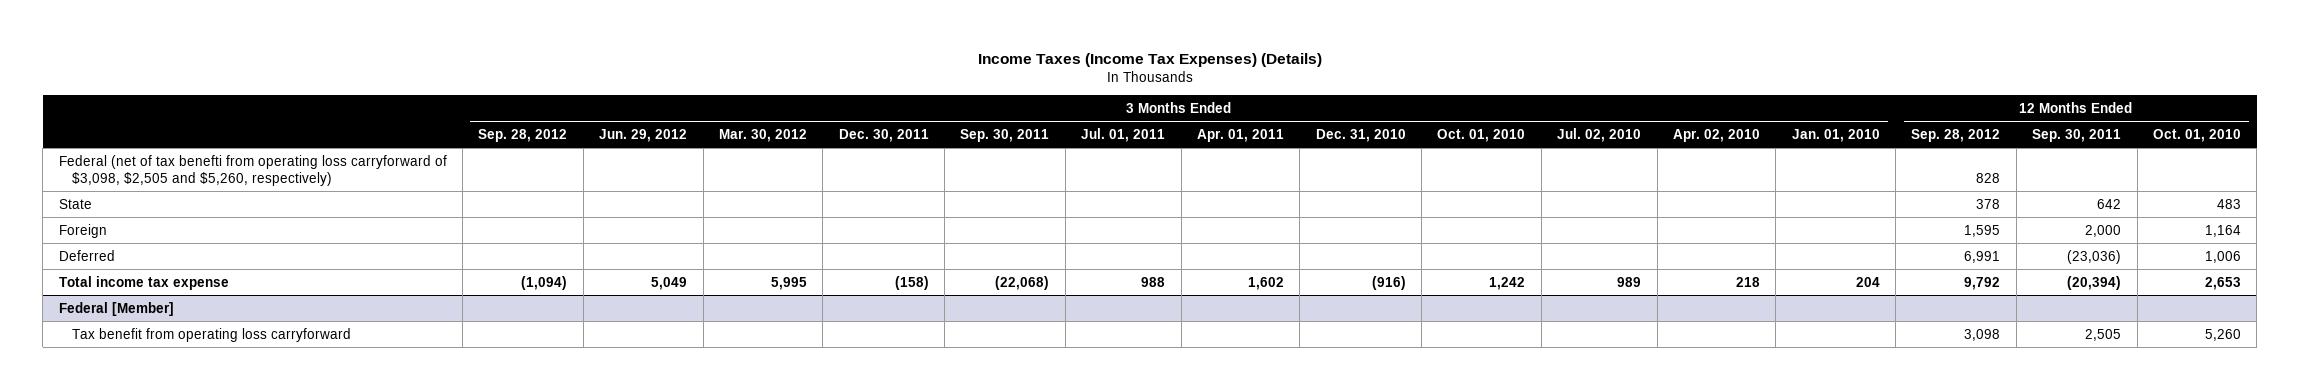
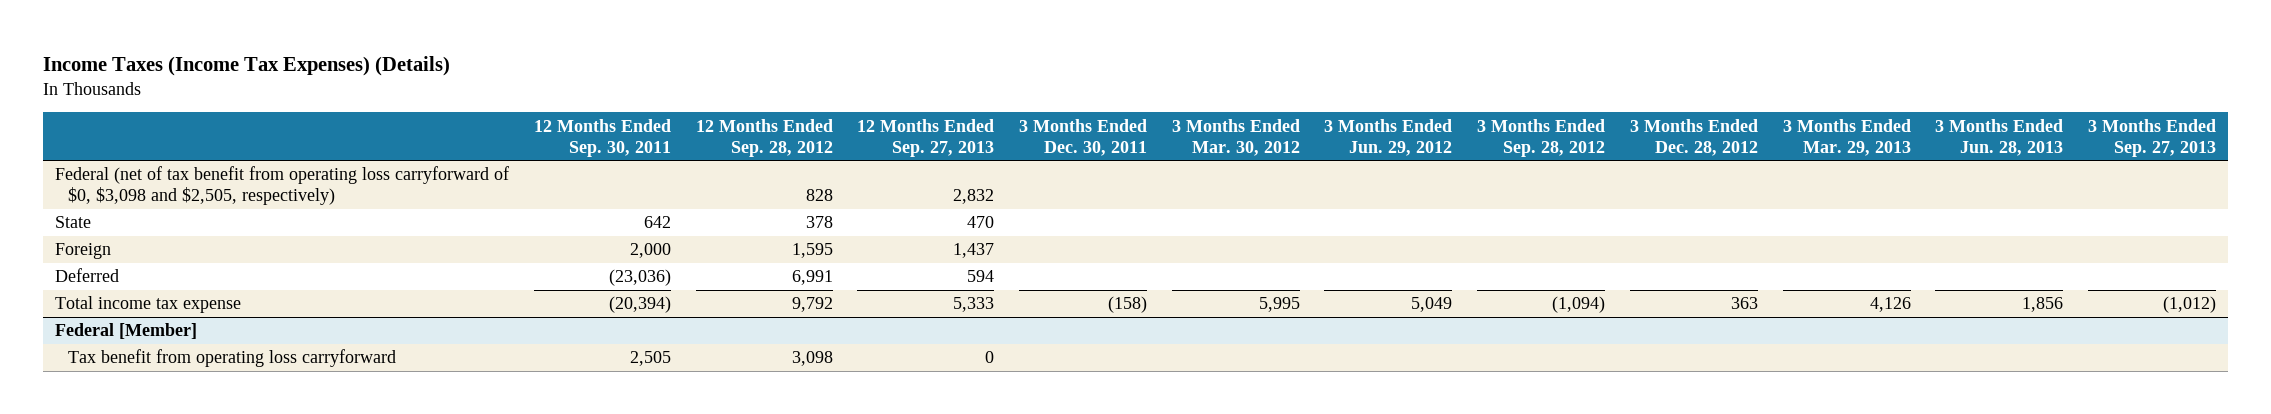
[960,129,1050,143] Sep. 30, 2011 -> none
[1081,128,1166,143] Jul. 01, 2011 -> none
[1196,129,1284,143] Apr. 01, 2011 -> none
[1315,129,1406,143] Dec. 31, 2010 -> none
[1437,129,1526,143] Oct. 01, 2010 -> none
[1557,128,1642,143] Jul. 02, 2010 -> none
[1672,129,1760,143] Apr. 02, 2010 -> none
[1791,129,1880,143] Jan. 01, 2010 -> none
[2152,129,2241,143] Oct. 01, 2010 -> none
none -> [857,118,995,157] 12 Months Ended Sep. 27, 2013
none -> [1629,118,1758,156] 3 Months Ended Dec. 28, 2012
none -> [1782,118,1911,156] 3 Months Ended Mar. 29, 2013
none -> [1935,118,2064,156] 3 Months Ended Jun. 28, 2013
none -> [2087,118,2216,157] 3 Months Ended Sep. 27, 2013
[58,154,447,187] Federal (net of tax benefti from operating loss carryforward of $3,098, $2,505 and $5,260, respectively) -> [55,166,510,206] Federal (net of tax benefit from operating loss carryforward of $0, $3,098 and $2,505, respectively)

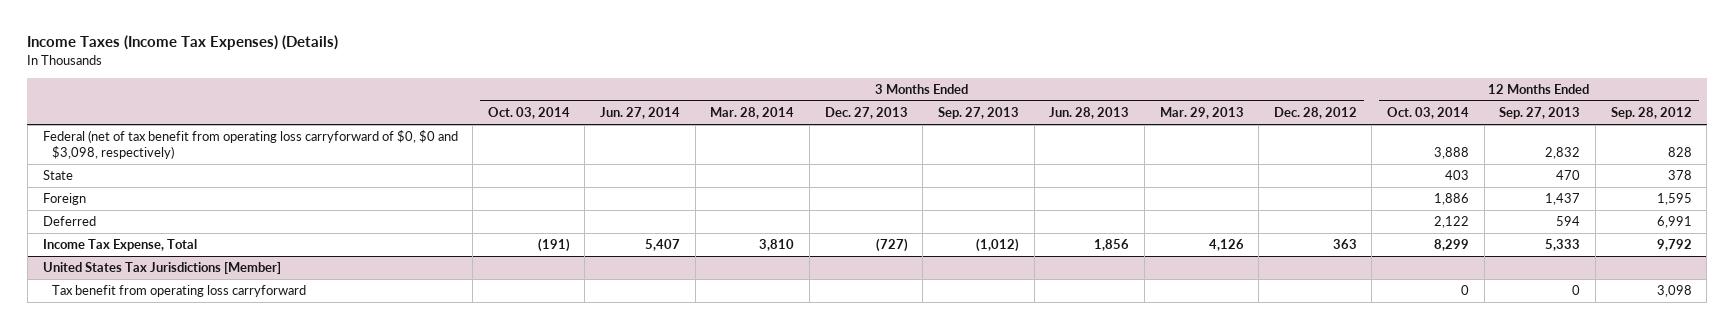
[534,118,672,157] 12 Months Ended Sep. 30, 2011 -> none
[1019,118,1148,156] 3 Months Ended Dec. 30, 2011 -> none
[1171,118,1300,156] 3 Months Ended Mar. 30, 2012 -> none
[1324,118,1453,156] 3 Months Ended Jun. 29, 2012 -> none
[1477,118,1606,157] 3 Months Ended Sep. 28, 2012 -> none
none -> [487,107,570,120] Oct. 03, 2014
none -> [600,107,681,120] Jun. 27, 2014
none -> [710,107,795,120] Mar. 28, 2014
none -> [824,107,908,120] Dec. 27, 2013
none -> [1387,107,1470,120] Oct. 03, 2014
[55,166,510,206] Federal (net of tax benefit from operating loss carryforward of $0, $3,098 and $2,505, respectively) -> [42,130,458,160] Federal (net of tax benefit from operating loss carryforward of $0, $0 and $3,098, respectively)
[55,323,198,340] Federal [Member] -> none
[55,296,242,314] Total income tax expense -> [42,239,197,252] Income Tax Expense, Total
none -> [42,262,281,275] United States Tax Jurisdictions [Member]

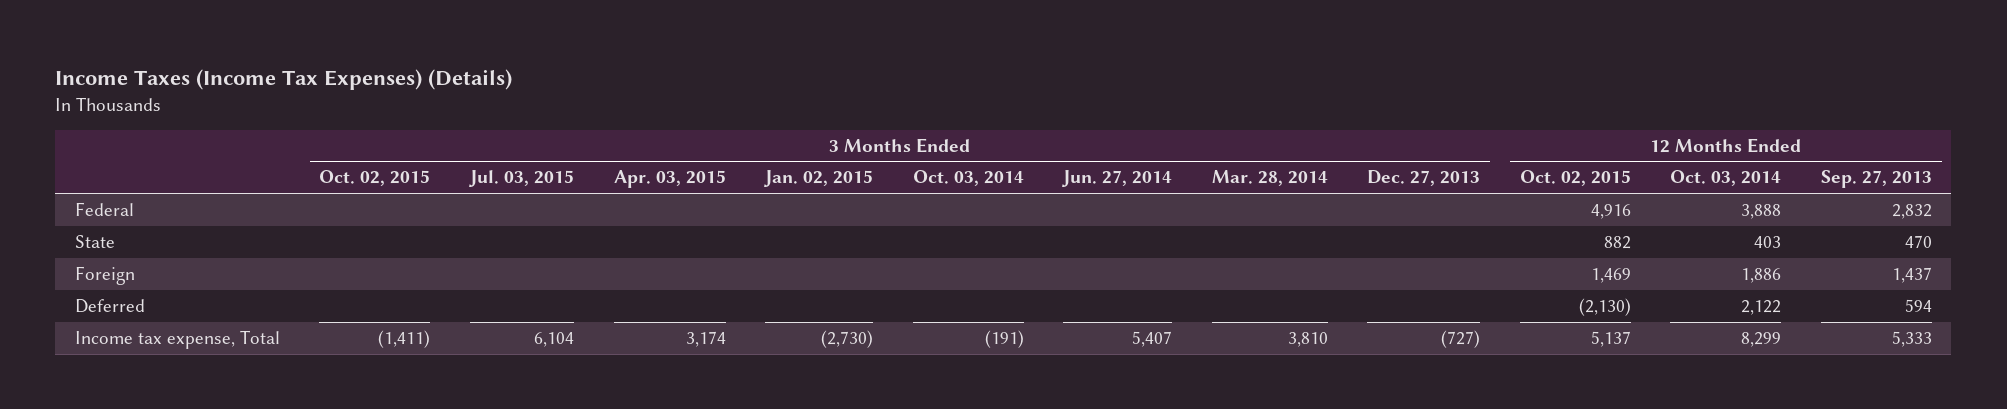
[937,107,1019,120] Sep. 27, 2013 -> none
[1049,107,1130,120] Jun. 28, 2013 -> none
[1159,107,1244,120] Mar. 29, 2013 -> none
[1273,107,1357,120] Dec. 28, 2012 -> none
[1610,107,1692,120] Sep. 28, 2012 -> none
none -> [319,170,431,187] Oct. 02, 2015
none -> [469,170,575,188] Jul. 03, 2015
none -> [613,170,726,189] Apr. 03, 2015
none -> [764,170,874,188] Jan. 02, 2015
none -> [1519,170,1631,187] Oct. 02, 2015
[42,130,458,160] Federal (net of tax benefit from operating loss carryforward of $0, $0 and $3,098, respectively) -> [74,202,134,217] Federal
[42,262,281,275] United States Tax Jurisdictions [Member] -> none
[52,285,307,298] Tax benefit from operating loss carryforward -> none
[42,239,197,252] Income Tax Expense, Total -> [74,330,280,350] Income tax expense, Total

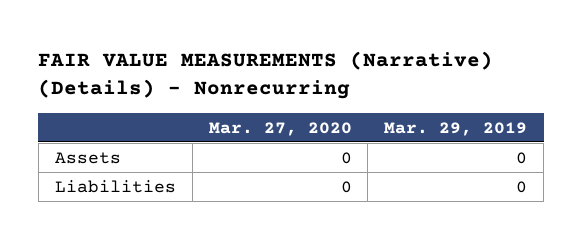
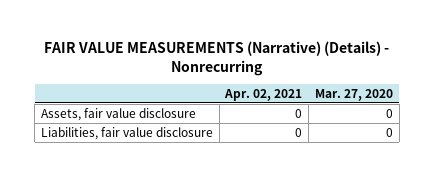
[384,121,528,136] Mar. 29, 2019 -> none
none -> [224,88,303,101] Apr. 02, 2021
[54,151,121,164] Assets -> [40,107,196,121] Assets, fair value disclosure
[54,179,176,193] Liabilities -> [40,126,213,140] Liabilities, fair value disclosure

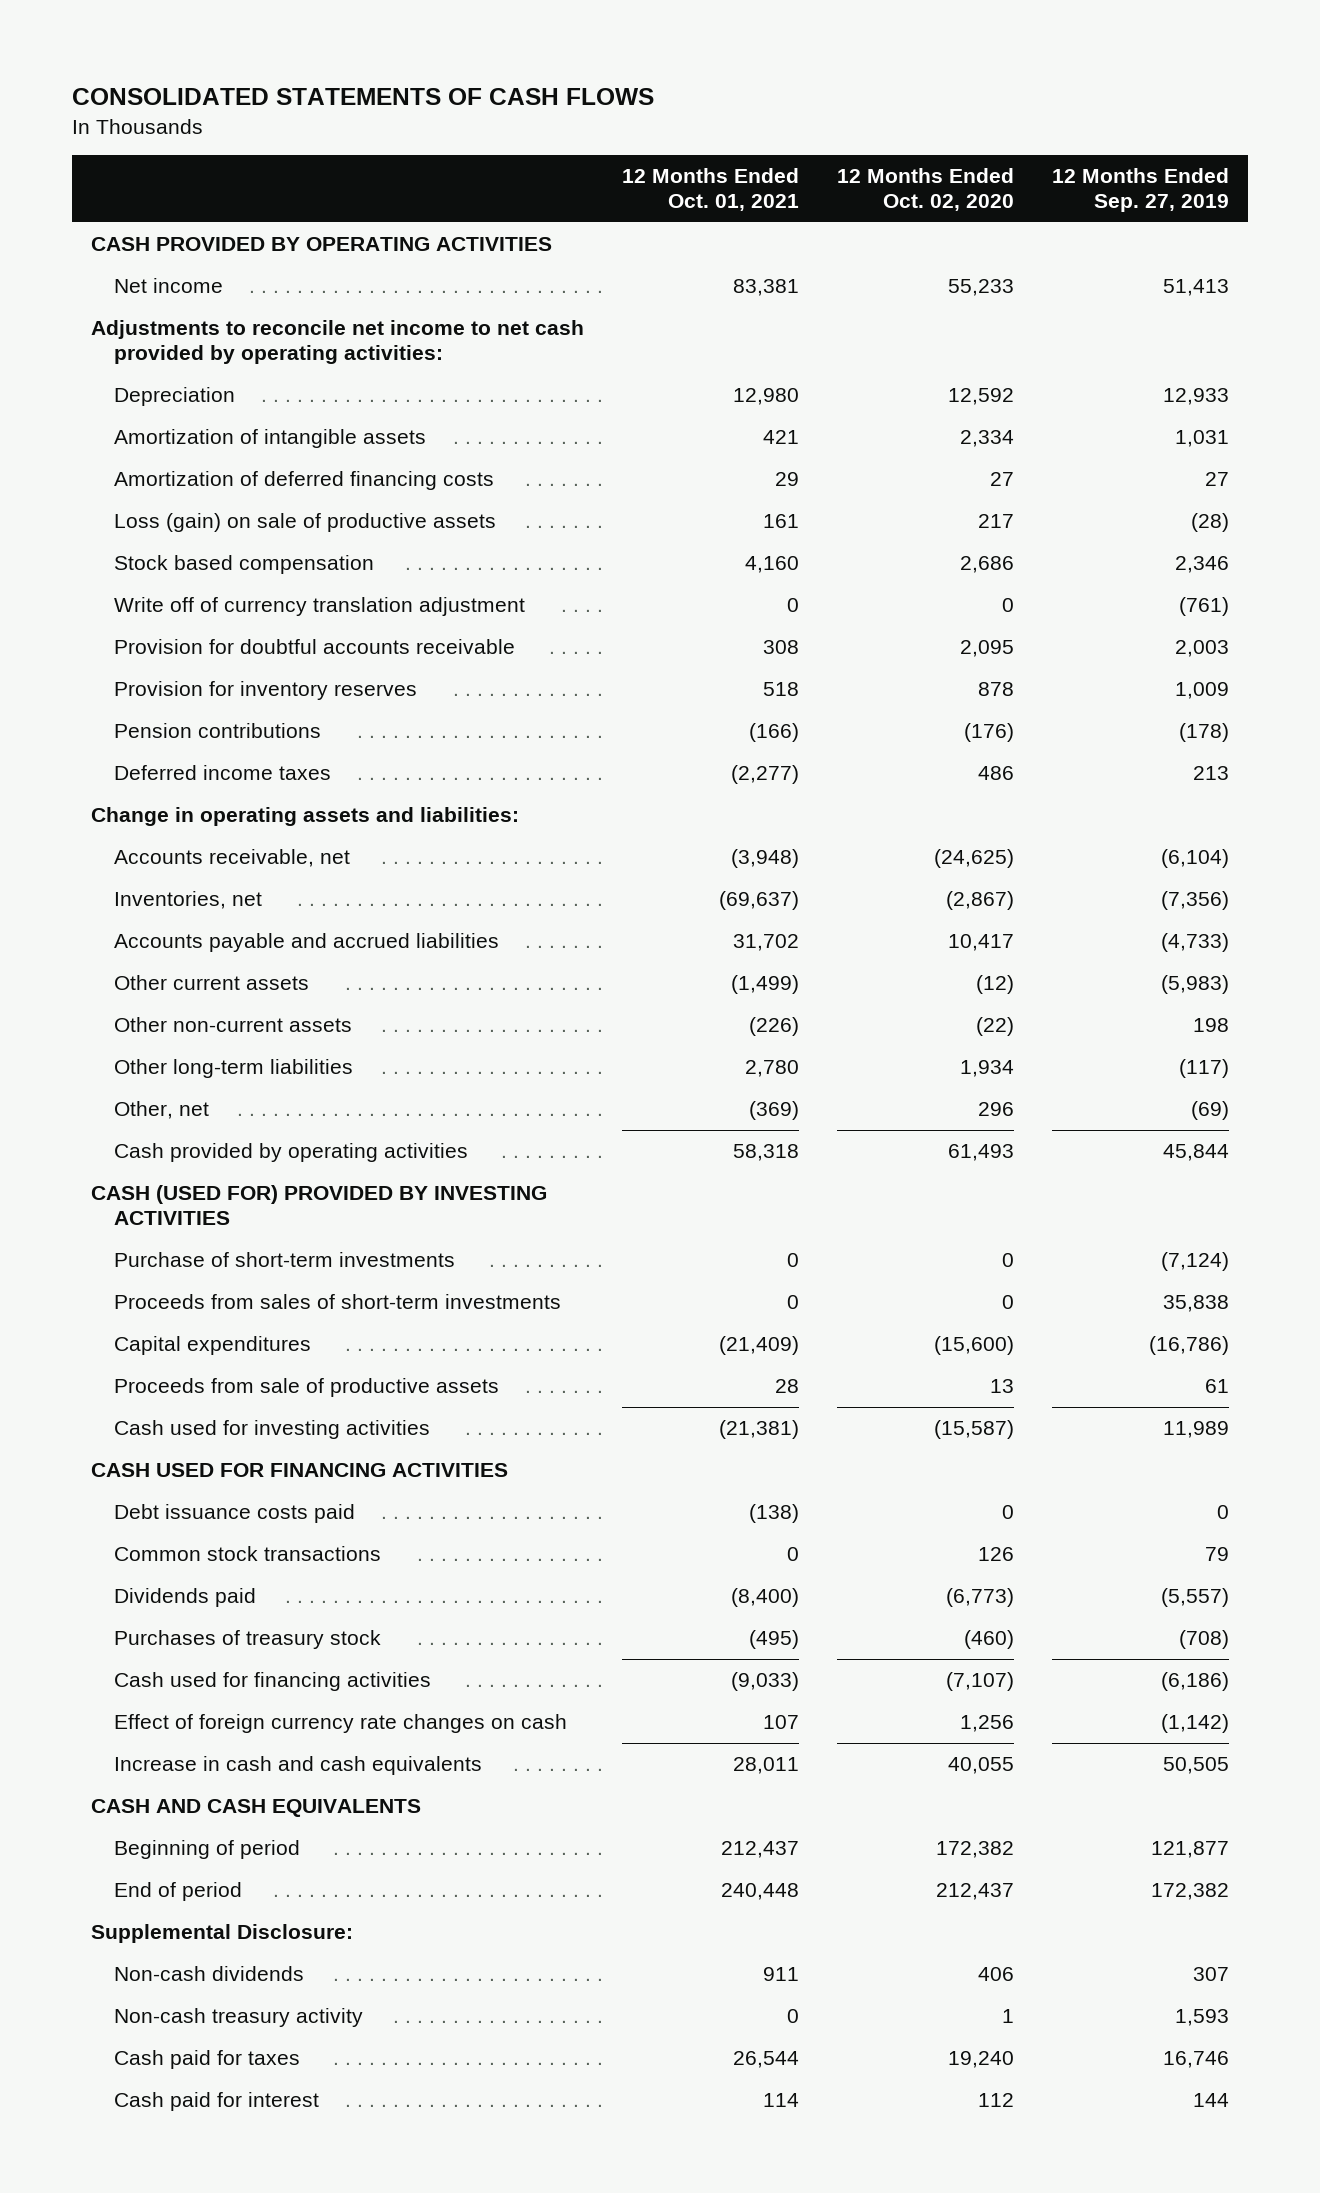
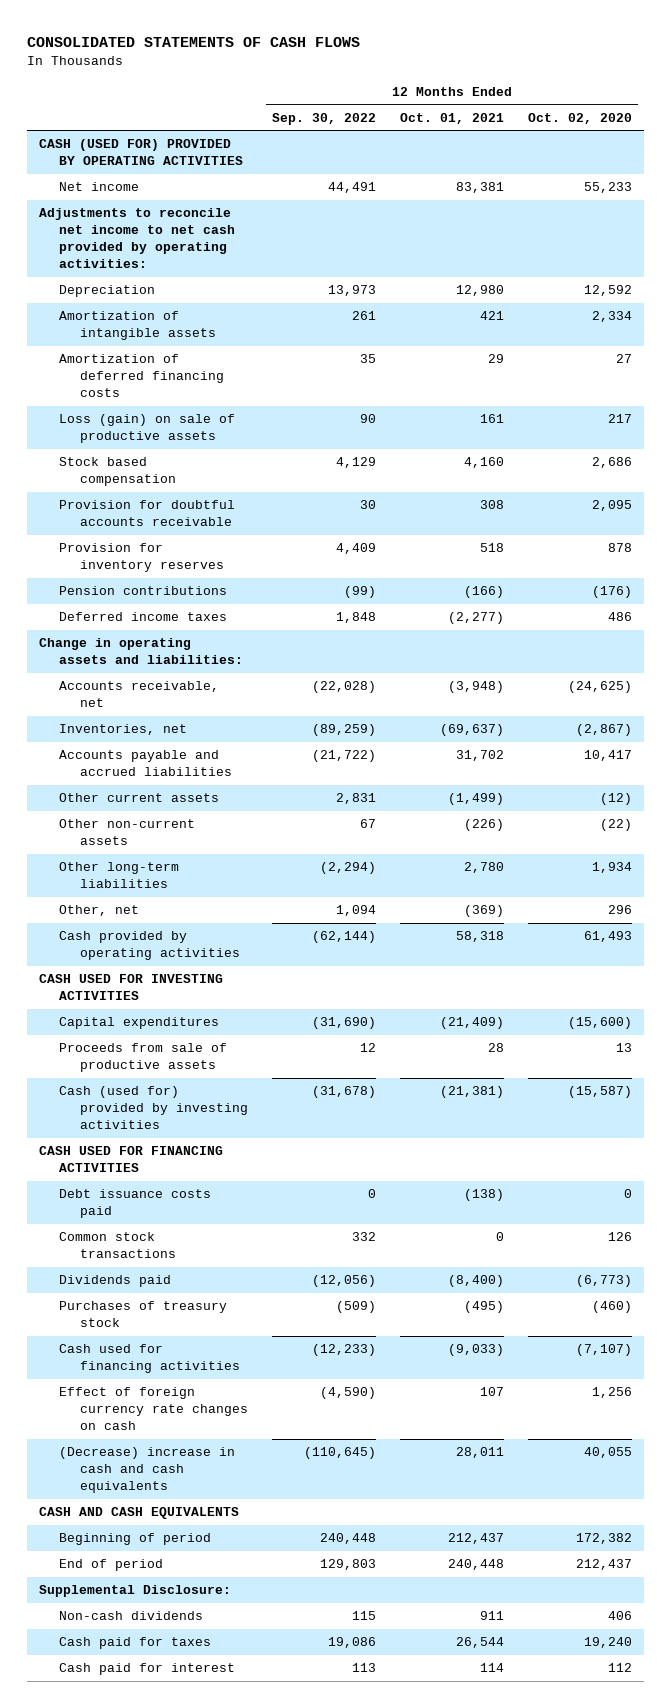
[1051,168,1229,213] 12 Months Ended Sep. 27, 2019 -> none
none -> [272,112,377,125] Sep. 30, 2022
[91,237,553,252] CASH PROVIDED BY OPERATING ACTIVITIES -> [38,139,244,166] CASH (USED FOR) PROVIDED BY OPERATING ACTIVITIES
[114,597,526,617] Write off of currency translation adjustment -> none
[114,1252,456,1268] Purchase of short-term investments -> none
[114,1294,562,1310] Proceeds from sales of short-term investments -> none
[91,1185,548,1226] CASH (USED FOR) PROVIDED BY INVESTING ACTIVITIES -> [38,974,223,1001] CASH USED FOR INVESTING ACTIVITIES
[114,1420,431,1440] Cash used for investing activities -> [59,1086,248,1130] Cash (used for) provided by investing activities
[114,1756,483,1776] Increase in cash and cash equivalents -> [59,1447,236,1494] (Decrease) increase in cash and cash equivalents
[114,2008,364,2028] Non-cash treasury activity -> none

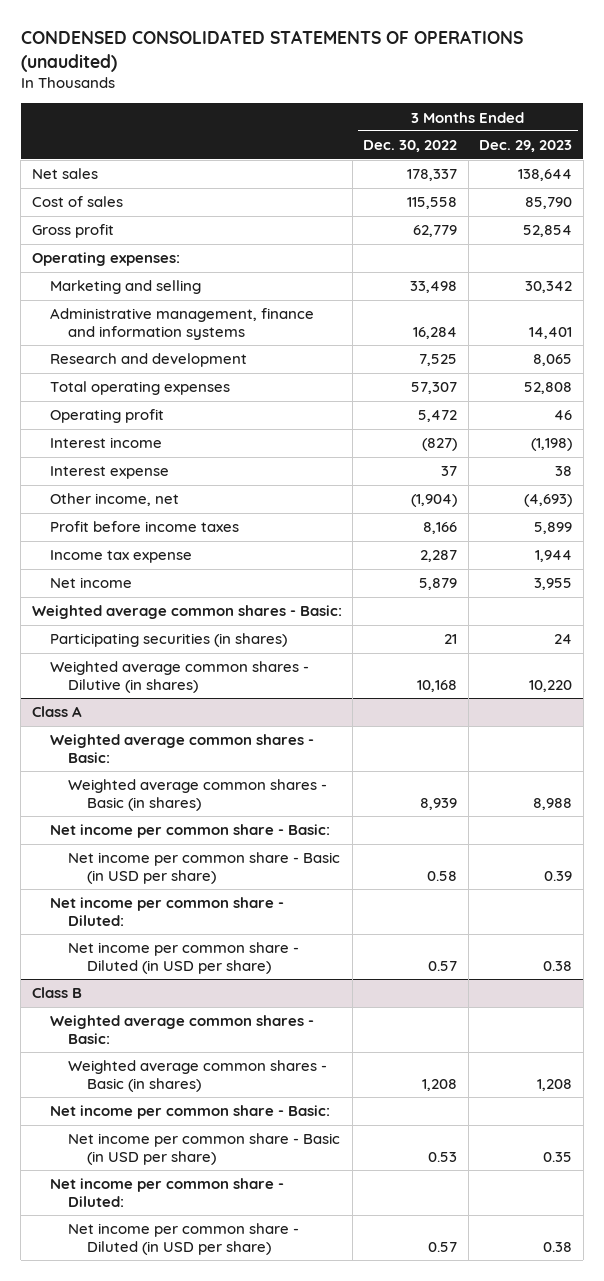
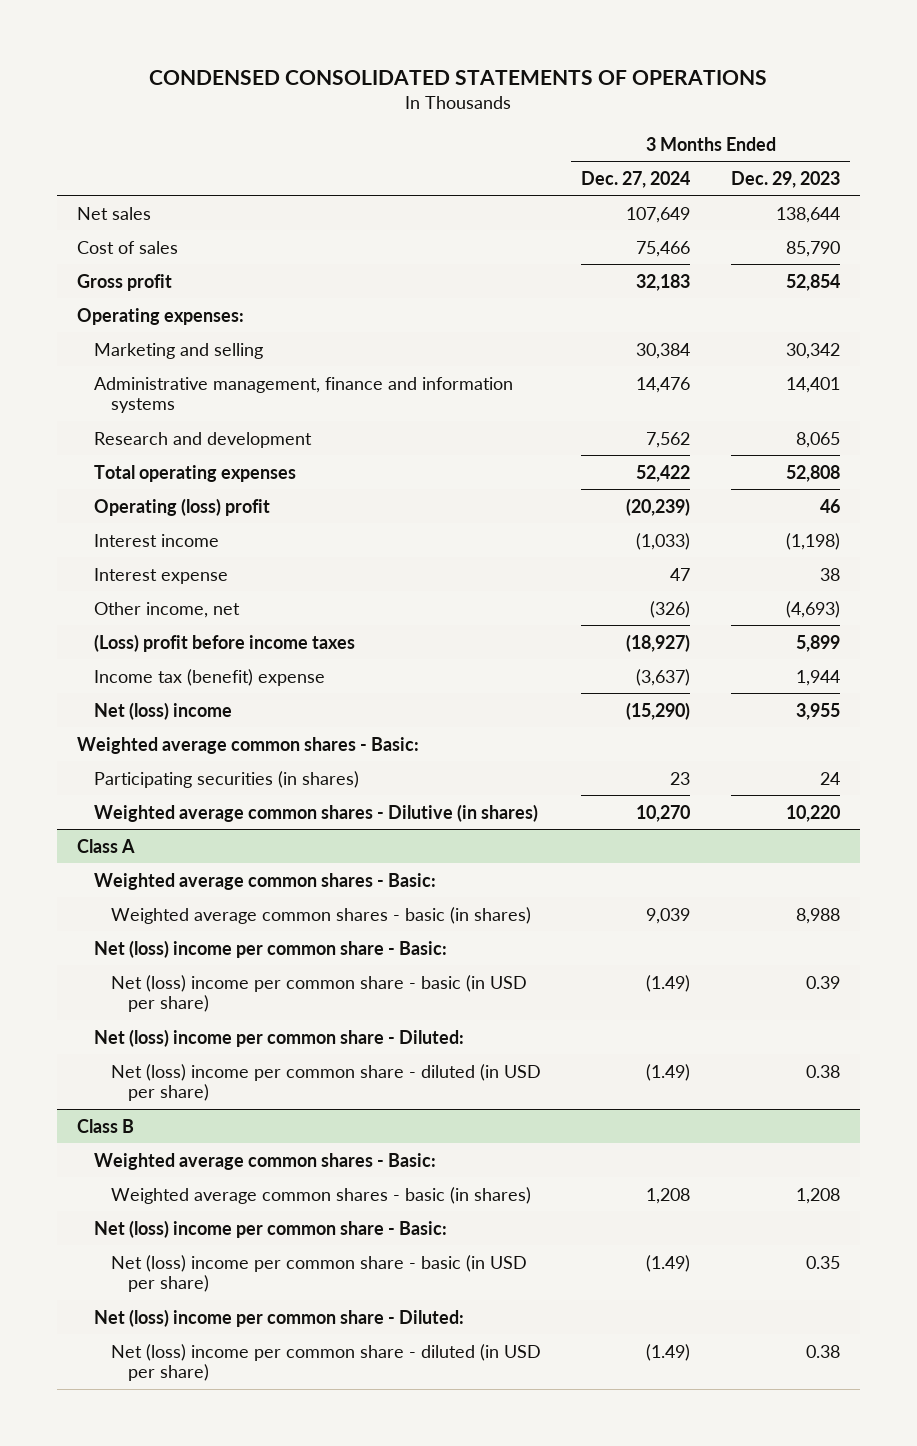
[20,30,523,72] CONDENSED CONSOLIDATED STATEMENTS OF OPERATIONS (unaudited) -> [149,69,768,85] CONDENSED CONSOLIDATED STATEMENTS OF OPERATIONS
[363,140,458,153] Dec. 30, 2022 -> none
none -> [581,170,691,188] Dec. 27, 2024
[49,409,164,424] Operating profit -> [93,497,270,516] Operating (loss) profit
[49,521,239,533] Profit before income taxes -> [93,633,355,652] (Loss) profit before income taxes
[49,550,192,564] Income tax expense -> [93,668,325,686] Income tax (benefit) expense
[49,577,132,589] Net income -> [93,701,232,720] Net (loss) income
[68,779,328,811] Weighted average common shares - Basic (in shares) -> [110,906,531,924] Weighted average common shares - basic (in shares)
[49,824,330,839] Net income per common share - Basic: -> [93,939,447,958] Net (loss) income per common share - Basic:
[68,852,341,884] Net income per common share - Basic (in USD per share) -> [110,974,527,1013] Net (loss) income per common share - basic (in USD per share)
[49,897,284,926] Net income per common share - Diluted: -> [93,1028,464,1047] Net (loss) income per common share - Diluted:
[68,942,300,974] Net income per common share - Diluted (in USD per share) -> [110,1063,541,1102] Net (loss) income per common share - diluted (in USD per share)
[68,1060,328,1092] Weighted average common shares - Basic (in shares) -> [110,1186,531,1204] Weighted average common shares - basic (in shares)
[49,1105,330,1120] Net income per common share - Basic: -> [93,1219,447,1238] Net (loss) income per common share - Basic:
[68,1133,341,1165] Net income per common share - Basic (in USD per share) -> [110,1254,527,1293] Net (loss) income per common share - basic (in USD per share)
[49,1178,284,1207] Net income per common share - Diluted: -> [93,1308,464,1327] Net (loss) income per common share - Diluted:
[68,1223,300,1255] Net income per common share - Diluted (in USD per share) -> [110,1343,541,1382] Net (loss) income per common share - diluted (in USD per share)

